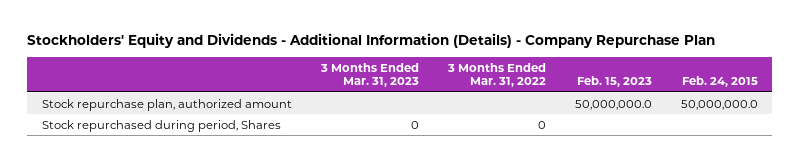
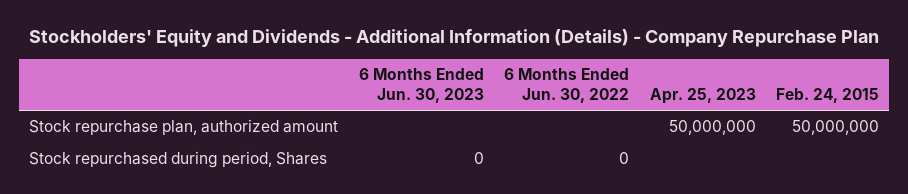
[319,62,419,88] 3 Months Ended Mar. 31, 2023 -> none
[446,62,546,88] 3 Months Ended Mar. 31, 2022 -> none
[576,76,652,88] Feb. 15, 2023 -> none
none -> [358,68,484,104] 6 Months Ended Jun. 30, 2023
none -> [504,68,630,104] 6 Months Ended Jun. 30, 2022
none -> [649,88,756,105] Apr. 25, 2023
[680,99,758,110] 50,000,000.0 -> [792,120,880,136] 50,000,000

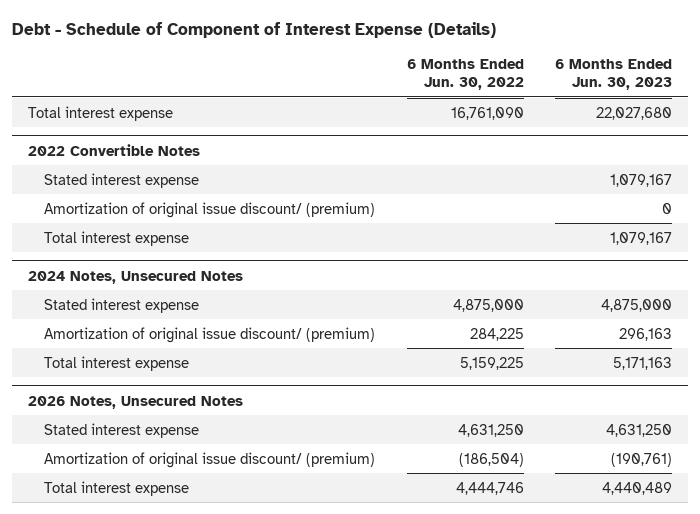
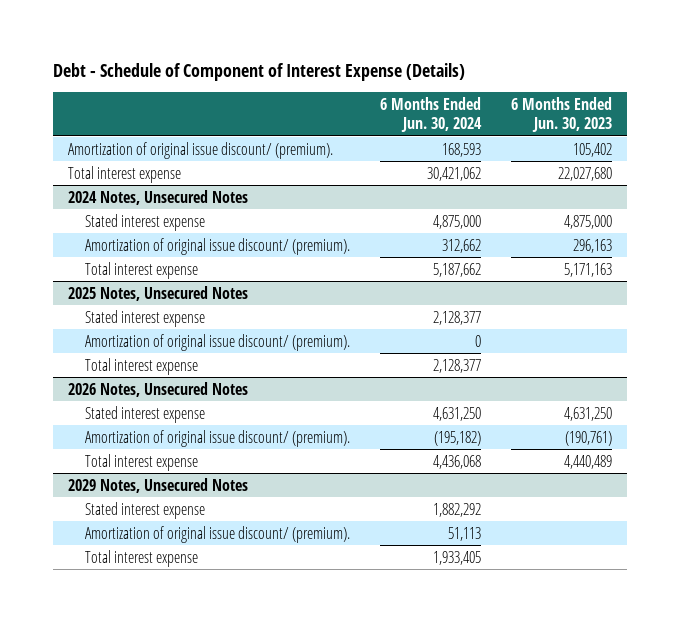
[406,59,524,91] 6 Months Ended Jun. 30, 2022 -> none
none -> [379,96,482,132] 6 Months Ended Jun. 30, 2024
none -> [68,141,334,159] Amortization of original issue discount/ (premium).
[28,143,201,156] 2022 Convertible Notes -> none
[44,172,200,188] Stated interest expense -> none
[44,201,376,218] Amortization of original issue discount/ (premium) -> none
[44,230,190,246] Total interest expense -> none
[44,326,376,343] Amortization of original issue discount/ (premium) -> [84,237,350,255] Amortization of original issue discount/ (premium).
none -> [68,285,249,301] 2025 Notes, Unsecured Notes
none -> [84,309,205,327] Stated interest expense
none -> [84,333,350,351] Amortization of original issue discount/ (premium).
none -> [84,357,198,375] Total interest expense
[44,451,376,468] Amortization of original issue discount/ (premium) -> [84,429,350,447] Amortization of original issue discount/ (premium).
none -> [68,477,249,493] 2029 Notes, Unsecured Notes
none -> [84,501,205,519] Stated interest expense
none -> [84,525,350,543] Amortization of original issue discount/ (premium).
none -> [84,549,198,567] Total interest expense

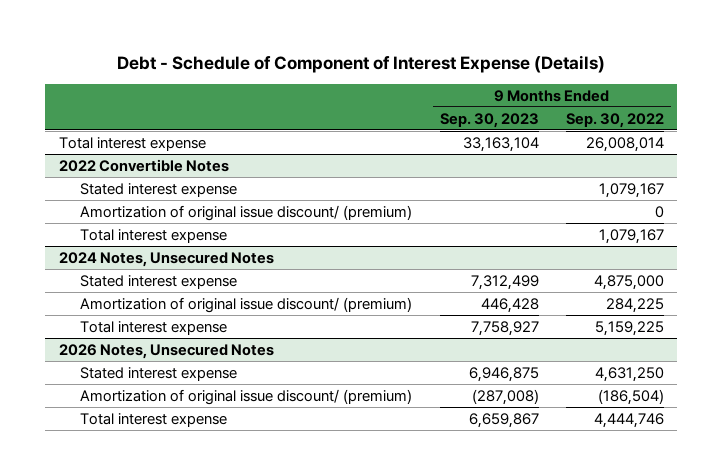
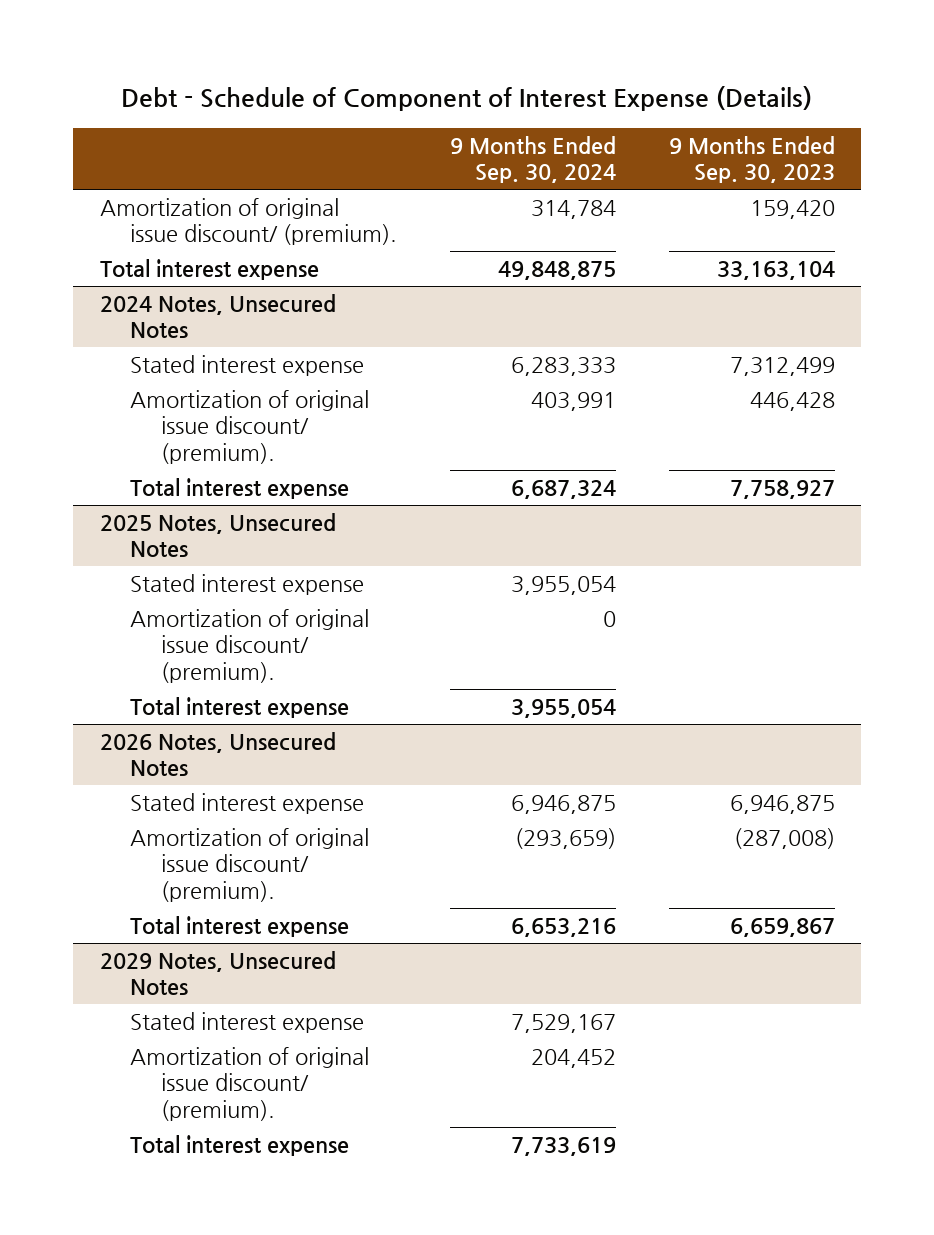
[565,112,664,128] Sep. 30, 2022 -> none
none -> [450,135,617,184] 9 Months Ended Sep. 30, 2024
none -> [99,197,398,246] Amortization of original issue discount/ (premium).
[58,158,229,172] 2022 Convertible Notes -> none
[80,182,238,197] Stated interest expense -> none
[80,204,413,221] Amortization of original issue discount/ (premium) -> none
[80,228,228,243] Total interest expense -> none
[80,296,413,313] Amortization of original issue discount/ (premium) -> [130,389,370,464] Amortization of original issue discount/ (premium).
none -> [99,512,336,558] 2025 Notes, Unsecured Notes
none -> [130,573,365,595] Stated interest expense
none -> [130,608,370,683] Amortization of original issue discount/ (premium).
none -> [130,696,350,718] Total interest expense
[80,388,413,405] Amortization of original issue discount/ (premium) -> [130,827,370,902] Amortization of original issue discount/ (premium).
none -> [99,950,336,996] 2029 Notes, Unsecured Notes
none -> [130,1011,365,1033] Stated interest expense
none -> [130,1046,370,1121] Amortization of original issue discount/ (premium).
none -> [130,1134,350,1156] Total interest expense

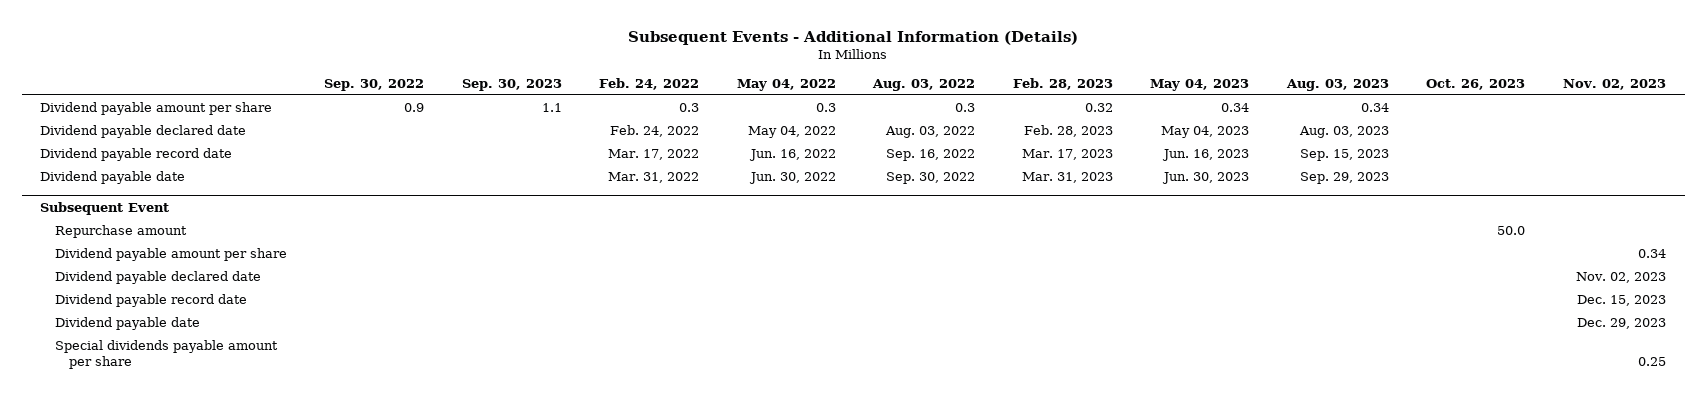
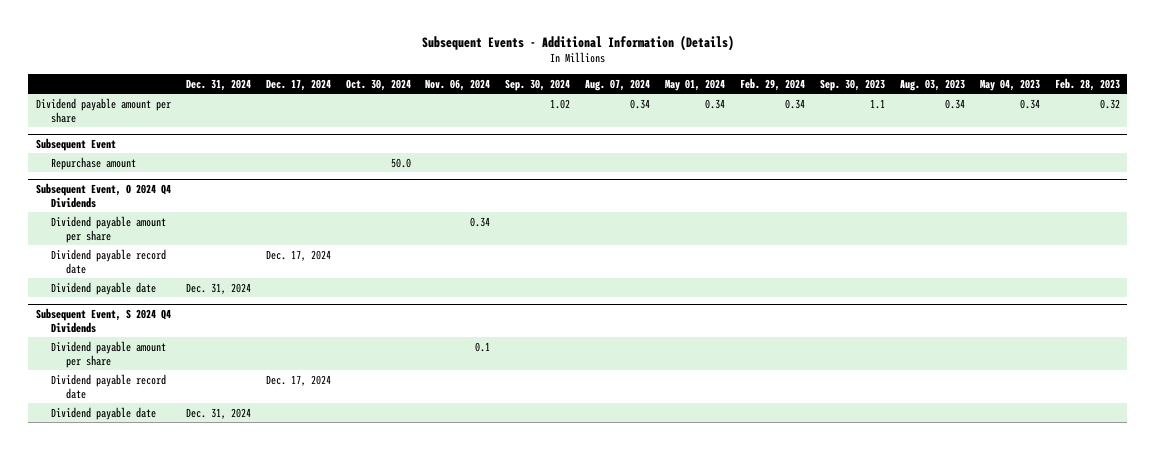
[324,79,425,92] Sep. 30, 2022 -> none
[599,78,700,91] Feb. 24, 2022 -> none
[736,79,836,92] May 04, 2022 -> none
[872,79,976,92] Aug. 03, 2022 -> none
[1426,79,1526,91] Oct. 26, 2023 -> none
[1562,79,1666,91] Nov. 02, 2023 -> none
none -> [185,78,251,91] Dec. 31, 2024
none -> [265,78,331,91] Dec. 17, 2024
none -> [345,78,411,91] Oct. 30, 2024
none -> [425,78,491,91] Nov. 06, 2024
none -> [505,78,571,91] Sep. 30, 2024
none -> [585,78,651,91] Aug. 07, 2024
none -> [665,78,726,91] May 01, 2024
none -> [740,77,806,91] Feb. 29, 2024
[40,125,247,139] Dividend payable declared date -> none
[40,148,233,162] Dividend payable record date -> none
[40,171,186,185] Dividend payable date -> none
[54,248,287,262] Dividend payable amount per share -> none
[54,271,261,285] Dividend payable declared date -> none
[54,294,247,308] Dividend payable record date -> none
[54,317,200,331] Dividend payable date -> none
[54,340,278,370] Special dividends payable amount per share -> none
none -> [35,182,171,209] Subsequent Event, O 2024 Q4 Dividends
none -> [50,215,166,243] Dividend payable amount per share
none -> [50,248,166,274] Dividend payable record date
none -> [50,281,156,295] Dividend payable date
none -> [35,307,171,334] Subsequent Event, S 2024 Q4 Dividends
none -> [50,340,166,368] Dividend payable amount per share
none -> [50,373,166,399] Dividend payable record date
none -> [50,406,156,420] Dividend payable date

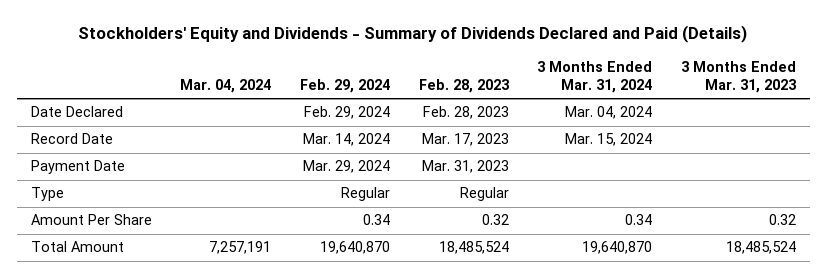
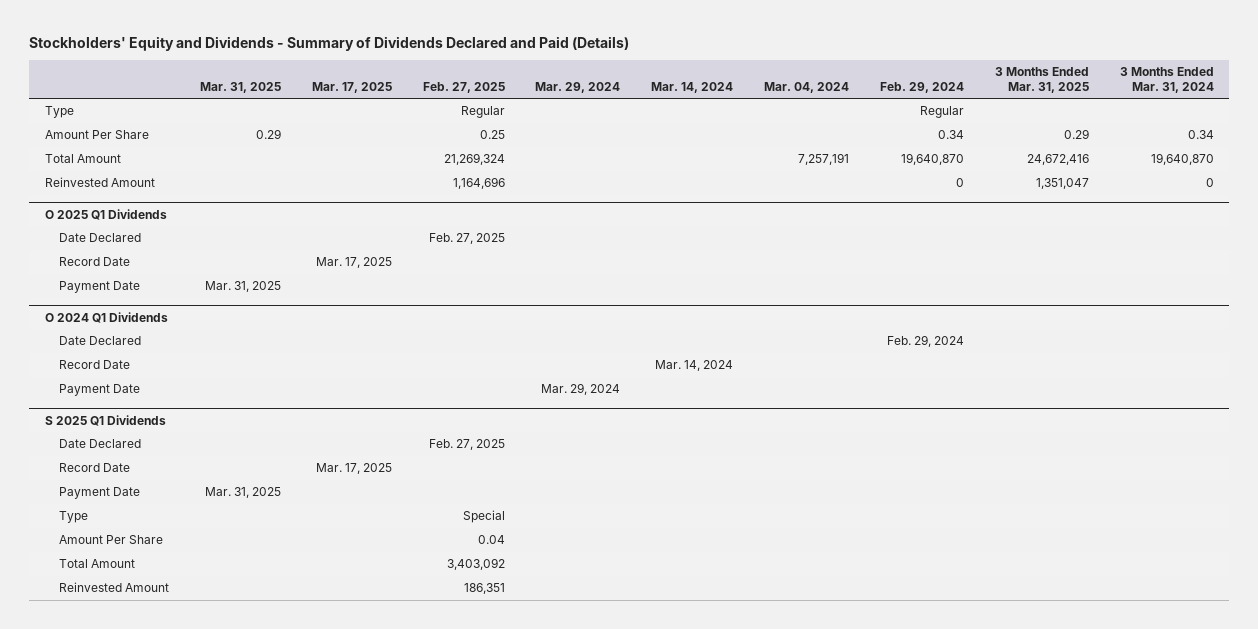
[418,78,509,93] Feb. 28, 2023 -> none
[680,60,796,93] 3 Months Ended Mar. 31, 2023 -> none
none -> [199,81,281,93] Mar. 31, 2025
none -> [311,81,392,93] Mar. 17, 2025
none -> [422,81,505,93] Feb. 27, 2025
none -> [535,81,621,93] Mar. 29, 2024
none -> [651,81,734,93] Mar. 14, 2024
none -> [994,67,1089,93] 3 Months Ended Mar. 31, 2025
[30,106,123,118] Date Declared -> none
[30,133,113,145] Record Date -> none
[30,160,125,175] Payment Date -> none
none -> [44,177,155,188] Reinvested Amount
none -> [44,208,167,220] O 2025 Q1 Dividends
none -> [58,233,141,243] Date Declared
none -> [58,257,130,267] Record Date
none -> [58,281,140,294] Payment Date
none -> [44,311,168,323] O 2024 Q1 Dividends
none -> [58,336,141,346] Date Declared
none -> [58,360,130,370] Record Date
none -> [58,384,140,397] Payment Date
none -> [44,414,166,426] S 2025 Q1 Dividends
none -> [58,439,141,449] Date Declared
none -> [58,463,130,473] Record Date
none -> [58,487,140,500] Payment Date
none -> [58,511,88,524] Type
none -> [58,535,163,545] Amount Per Share
none -> [58,559,135,569] Total Amount
none -> [58,582,169,593] Reinvested Amount

